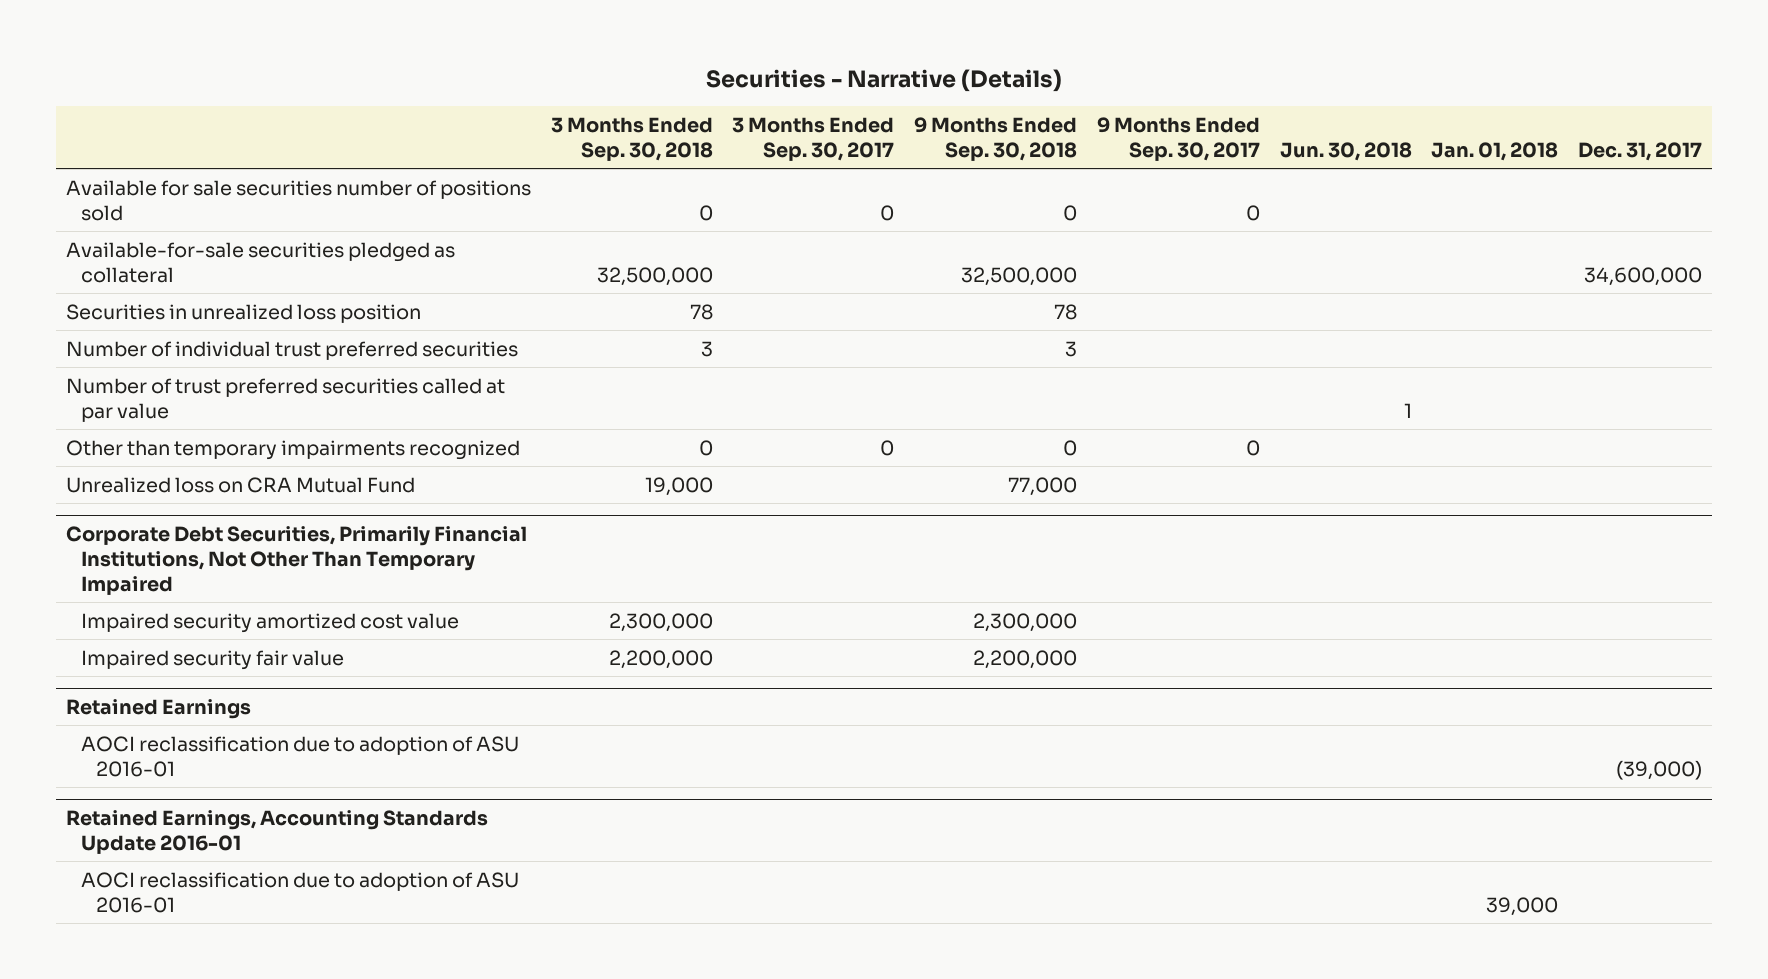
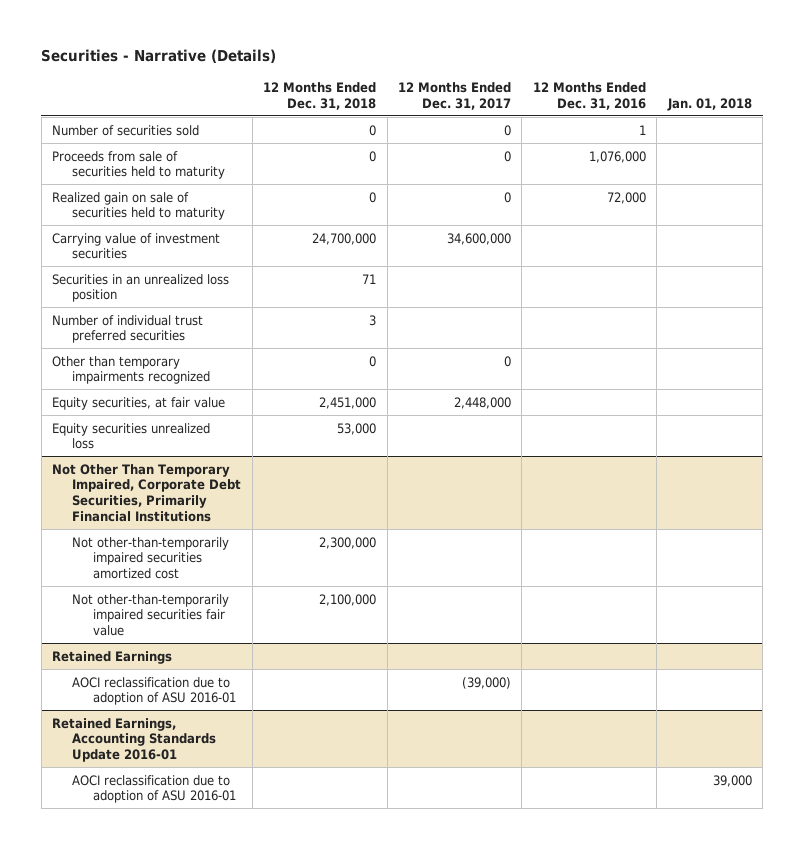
[550,117,713,162] 3 Months Ended Sep. 30, 2018 -> none
[732,117,895,162] 3 Months Ended Sep. 30, 2017 -> none
[914,117,1078,162] 9 Months Ended Sep. 30, 2018 -> none
[1096,117,1260,162] 9 Months Ended Sep. 30, 2017 -> none
[1279,142,1412,162] Jun. 30, 2018 -> none
[1578,142,1703,162] Dec. 31, 2017 -> none
none -> [263,81,377,110] 12 Months Ended Dec. 31, 2018
none -> [397,81,511,110] 12 Months Ended Dec. 31, 2017
none -> [532,81,646,110] 12 Months Ended Dec. 31, 2016
[65,179,531,221] Available for sale securities number of positions sold -> [52,124,200,136] Number of securities sold
none -> [52,150,226,180] Proceeds from sale of securities held to maturity
none -> [52,191,226,221] Realized gain on sale of securities held to maturity
[65,241,455,283] Available-for-sale securities pledged as collateral -> [52,232,221,260] Carrying value of investment securities
[65,303,421,323] Securities in unrealized loss position -> [52,273,230,303] Securities in an unrealized loss position
[65,377,505,422] Number of trust preferred securities called at par value -> none
none -> [52,396,226,410] Equity securities, at fair value
[65,476,415,493] Unrealized loss on CRA Mutual Fund -> [52,422,211,450] Equity securities unrealized loss
[65,526,527,596] Corporate Debt Securities, Primarily Financial Institutions, Not Other Than Temporary Impaired -> [52,463,242,522] Not Other Than Temporary Impaired, Corporate Debt Securities, Primarily Financial Institutions
[80,612,459,633] Impaired security amortized cost value -> [72,536,230,579] Not other-than-temporarily impaired securities amortized cost
[80,649,344,670] Impaired security fair value -> [72,593,230,636] Not other-than-temporarily impaired securities fair value

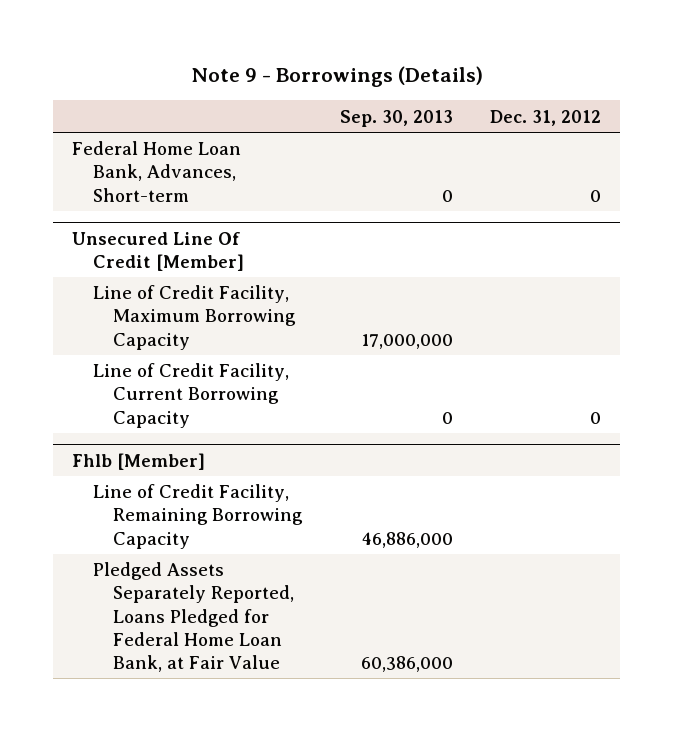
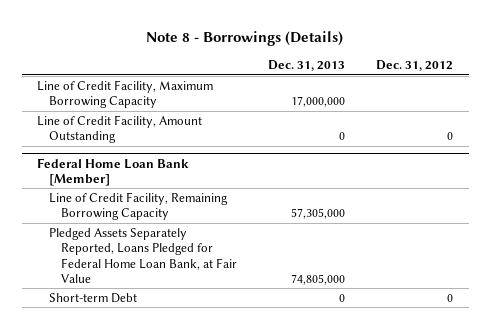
[190,65,483,87] Note 9 - Borrowings (Details) -> [146,31,344,47] Note 8 - Borrowings (Details)
[339,109,453,127] Sep. 30, 2013 -> none
none -> [268,60,346,72] Dec. 31, 2013
[72,141,242,202] Federal Home Loan Bank, Advances, Short-term -> none
[72,231,244,271] Unsecured Line Of Credit [Member] -> none
[92,285,297,350] Line of Credit Facility, Maximum Borrowing Capacity -> none
[92,363,289,428] Line of Credit Facility, Current Borrowing Capacity -> none
[72,452,206,470] Fhlb [Member] -> none
[92,484,304,549] Line of Credit Facility, Remaining Borrowing Capacity -> none
[92,562,295,672] Pledged Assets Separately Reported, Loans Pledged for Federal Home Loan Bank, at Fair Value -> none
none -> [37,79,214,109] Line of Credit Facility, Maximum Borrowing Capacity
none -> [37,114,203,144] Line of Credit Facility, Amount Outstanding
none -> [37,157,190,186] Federal Home Loan Bank [Member]
none -> [49,191,229,221] Line of Credit Facility, Remaining Borrowing Capacity
none -> [49,227,238,284] Pledged Assets Separately Reported, Loans Pledged for Federal Home Loan Bank, at Fair Value
none -> [49,292,138,303] Short-term Debt

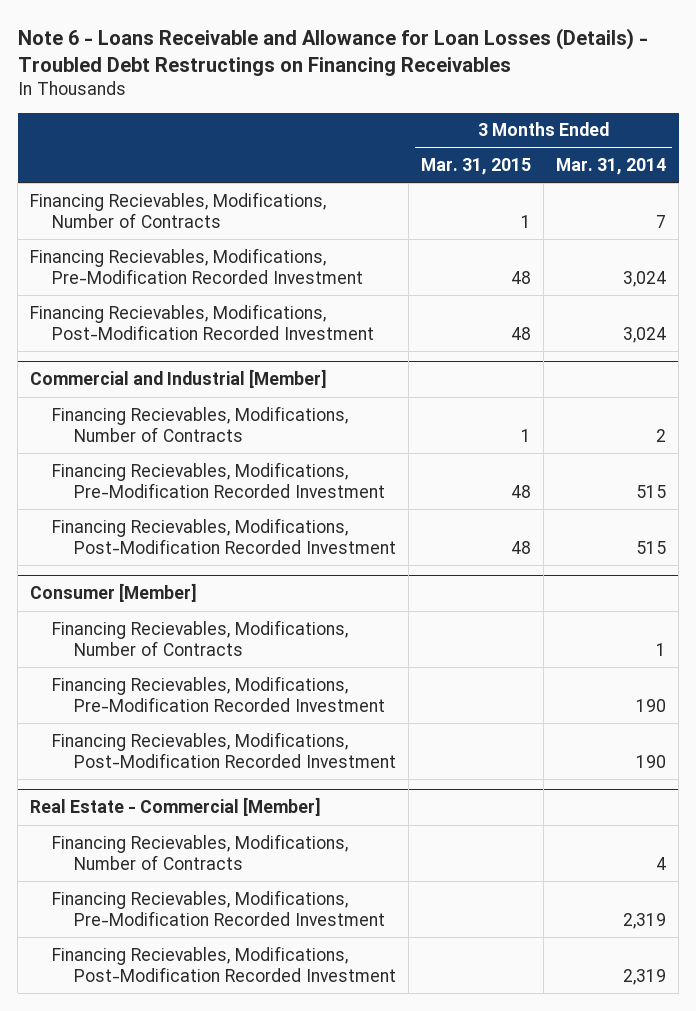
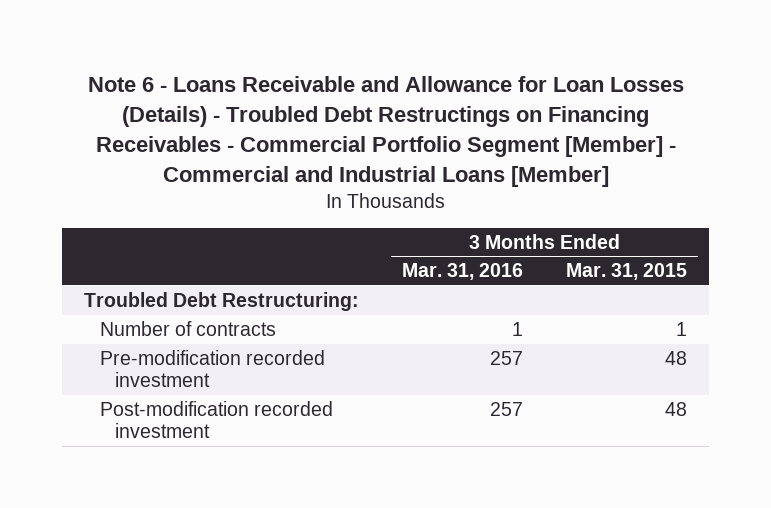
[17,27,648,76] Note 6 - Loans Receivable and Allowance for Loan Losses (Details) - Troubled Debt Restructings on Financing Receivables -> [87,76,684,188] Note 6 - Loans Receivable and Allowance for Loan Losses (Details) - Troubled Debt Restructings on Financing Receivables - Commercial Portfolio Segment [Member] - Commercial and Industrial Loans [Member]
[556,158,667,176] Mar. 31, 2014 -> none
none -> [402,263,524,281] Mar. 31, 2016
[30,369,328,389] Commercial and Industrial [Member] -> none
[52,405,349,442] Financing Recievables, Modifications, Number of Contracts -> none
[52,461,386,498] Financing Recievables, Modifications, Pre-Modification Recorded Investment -> none
[52,517,397,554] Financing Recievables, Modifications, Post-Modification Recorded Investment -> none
[30,583,198,603] Consumer [Member] -> none
[52,619,349,656] Financing Recievables, Modifications, Number of Contracts -> none
[52,675,386,712] Financing Recievables, Modifications, Pre-Modification Recorded Investment -> none
[52,731,397,768] Financing Recievables, Modifications, Post-Modification Recorded Investment -> none
[30,797,322,817] Real Estate - Commercial [Member] -> none
[52,833,349,870] Financing Recievables, Modifications, Number of Contracts -> none
[52,889,386,926] Financing Recievables, Modifications, Pre-Modification Recorded Investment -> none
[52,945,397,982] Financing Recievables, Modifications, Post-Modification Recorded Investment -> none
none -> [83,291,359,311] Troubled Debt Restructuring:
[30,191,327,228] Financing Recievables, Modifications, Number of Contracts -> [99,320,276,336] Number of contracts
[30,247,364,284] Financing Recievables, Modifications, Pre-Modification Recorded Investment -> [99,349,325,388] Pre-modification recorded investment
[30,303,375,340] Financing Recievables, Modifications, Post-Modification Recorded Investment -> [99,400,333,439] Post-modification recorded investment

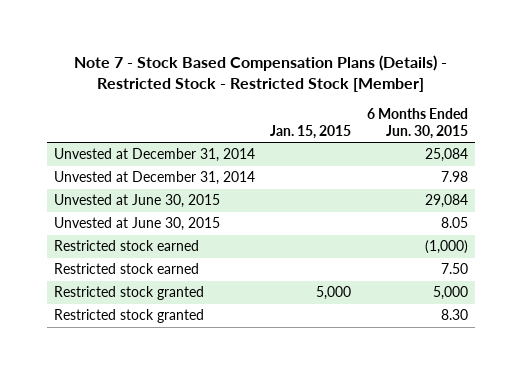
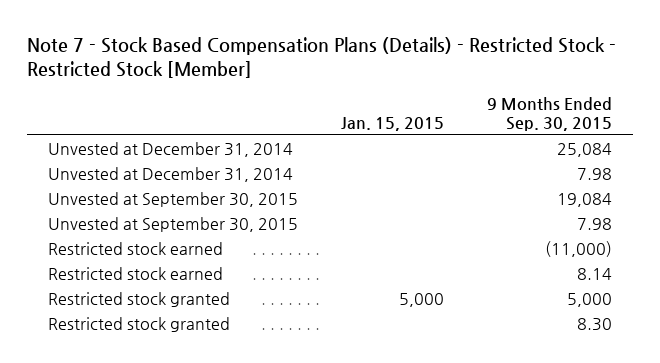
[366,107,468,139] 6 Months Ended Jun. 30, 2015 -> none
none -> [486,97,612,131] 9 Months Ended Sep. 30, 2015
[54,194,221,209] Unvested at June 30, 2015 -> [48,192,299,208] Unvested at September 30, 2015
[54,217,221,232] Unvested at June 30, 2015 -> [48,217,299,233] Unvested at September 30, 2015

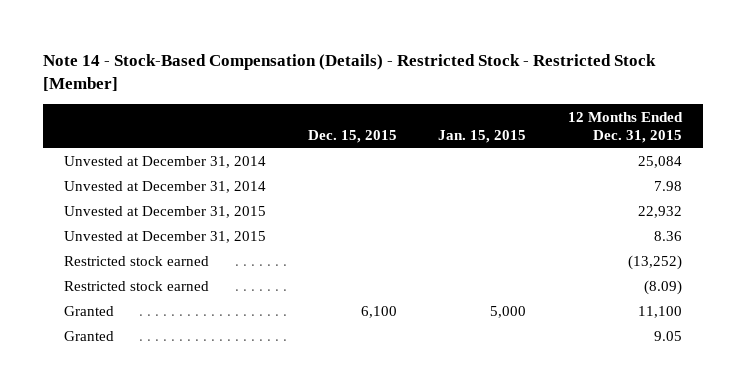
[26,37,616,79] Note 7 - Stock Based Compensation Plans (Details) - Restricted Stock - Restricted Stock [Member] -> [43,54,657,92] Note 14 - Stock-Based Compensation (Details) - Restricted Stock - Restricted Stock [Member]
[486,97,612,131] 9 Months Ended Sep. 30, 2015 -> none
none -> [307,129,397,143] Dec. 15, 2015
none -> [567,112,683,143] 12 Months Ended Dec. 31, 2015
[48,192,299,208] Unvested at September 30, 2015 -> [63,205,266,218] Unvested at December 31, 2015
[48,217,299,233] Unvested at September 30, 2015 -> [63,230,266,243] Unvested at December 31, 2015
[48,292,231,308] Restricted stock granted -> [63,305,114,316] Granted
[48,317,231,333] Restricted stock granted -> [63,330,114,341] Granted

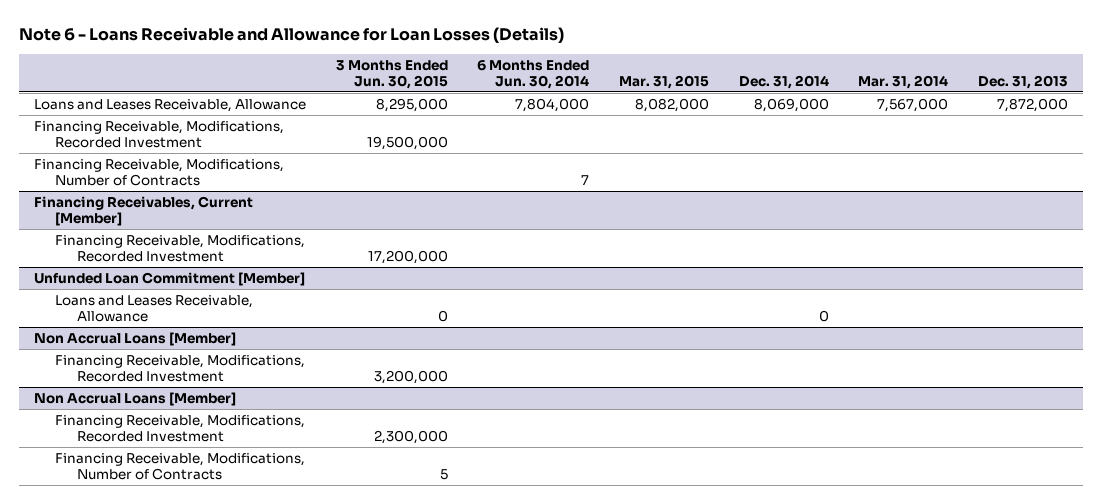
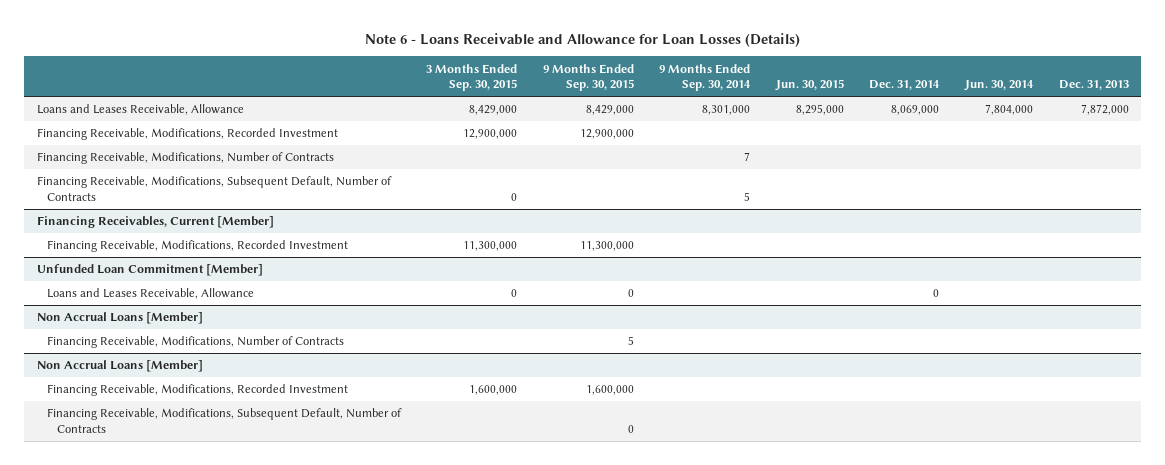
[335,60,448,89] 3 Months Ended Jun. 30, 2015 -> none
[477,60,590,89] 6 Months Ended Jun. 30, 2014 -> none
[618,74,709,89] Mar. 31, 2015 -> none
[858,74,949,89] Mar. 31, 2014 -> none
none -> [426,63,518,91] 3 Months Ended Sep. 30, 2015
none -> [542,63,634,91] 9 Months Ended Sep. 30, 2015
none -> [659,63,752,91] 9 Months Ended Sep. 30, 2014
none -> [774,78,844,91] Jun. 30, 2015
none -> [964,79,1035,91] Jun. 30, 2014
none -> [36,176,392,201] Financing Receivable, Modifications, Subsequent Default, Number of Contracts
[55,355,306,382] Financing Receivable, Modifications, Recorded Investment -> none
[55,453,306,480] Financing Receivable, Modifications, Number of Contracts -> [46,336,344,349] Financing Receivable, Modifications, Number of Contracts
none -> [46,408,402,433] Financing Receivable, Modifications, Subsequent Default, Number of Contracts

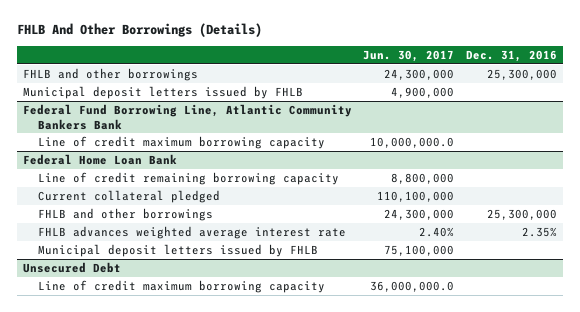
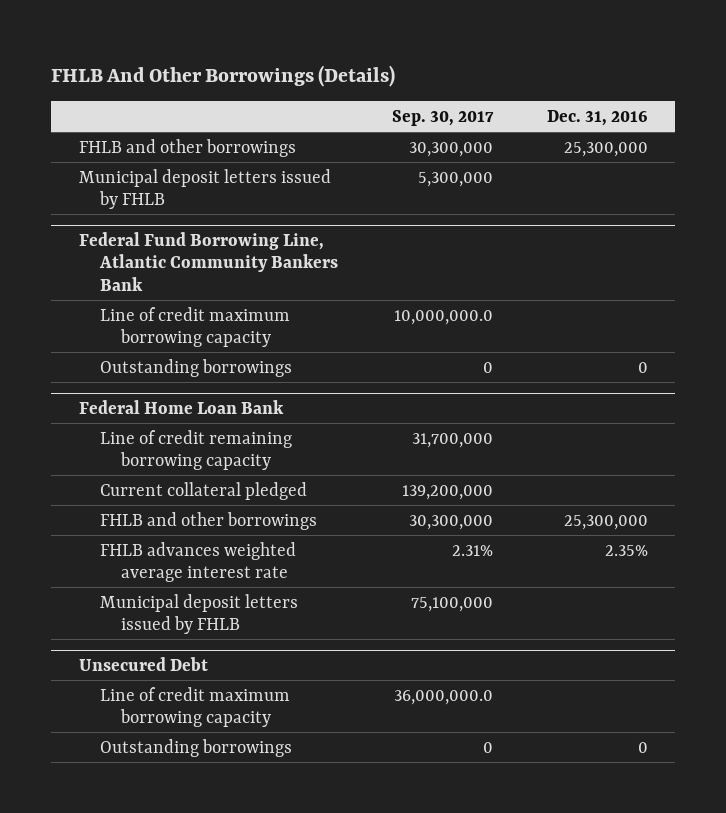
[363,49,455,62] Jun. 30, 2017 -> none
none -> [391,109,494,126] Sep. 30, 2017
none -> [99,358,292,377] Outstanding borrowings
none -> [99,738,292,757] Outstanding borrowings

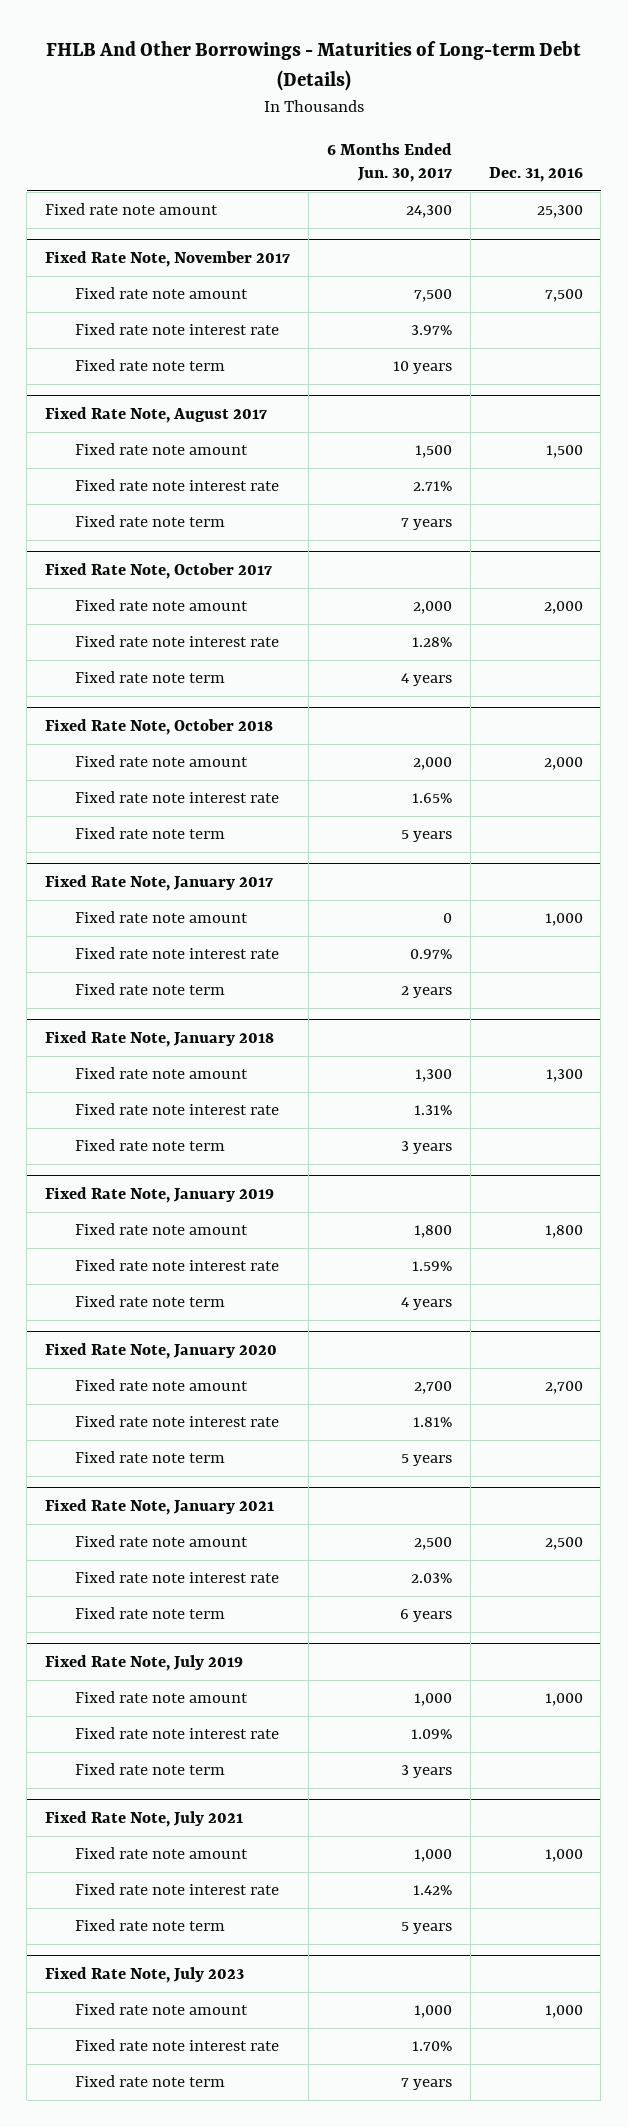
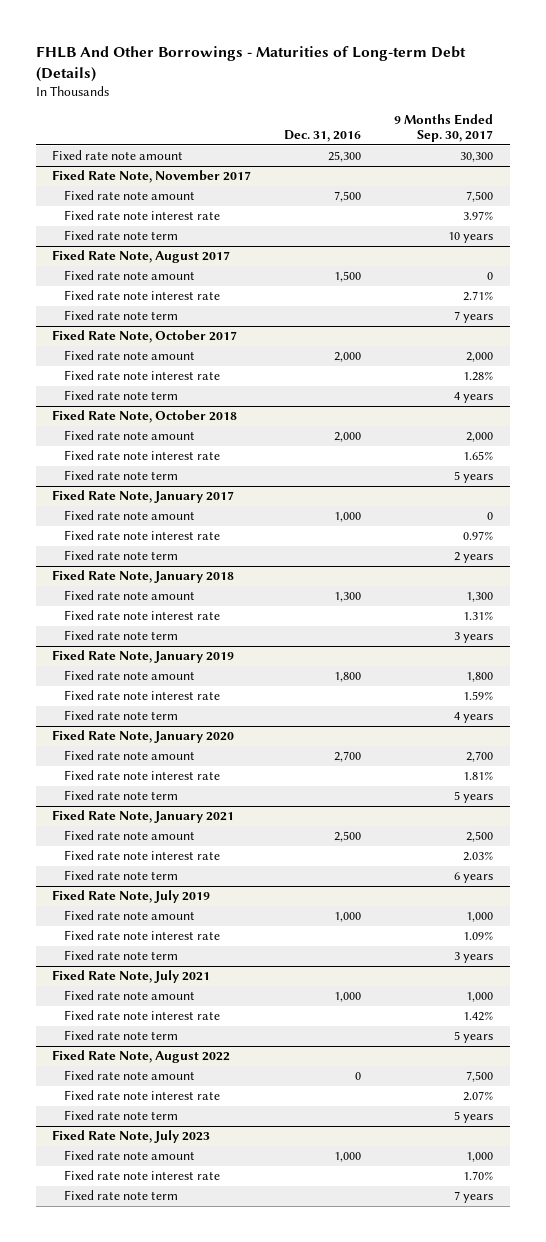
[326,142,452,182] 6 Months Ended Jun. 30, 2017 -> none
none -> [394,113,494,143] 9 Months Ended Sep. 30, 2017
none -> [52,1050,231,1064] Fixed Rate Note, August 2022
none -> [64,1070,196,1081] Fixed rate note amount
none -> [64,1090,221,1101] Fixed rate note interest rate
none -> [64,1110,179,1121] Fixed rate note term

